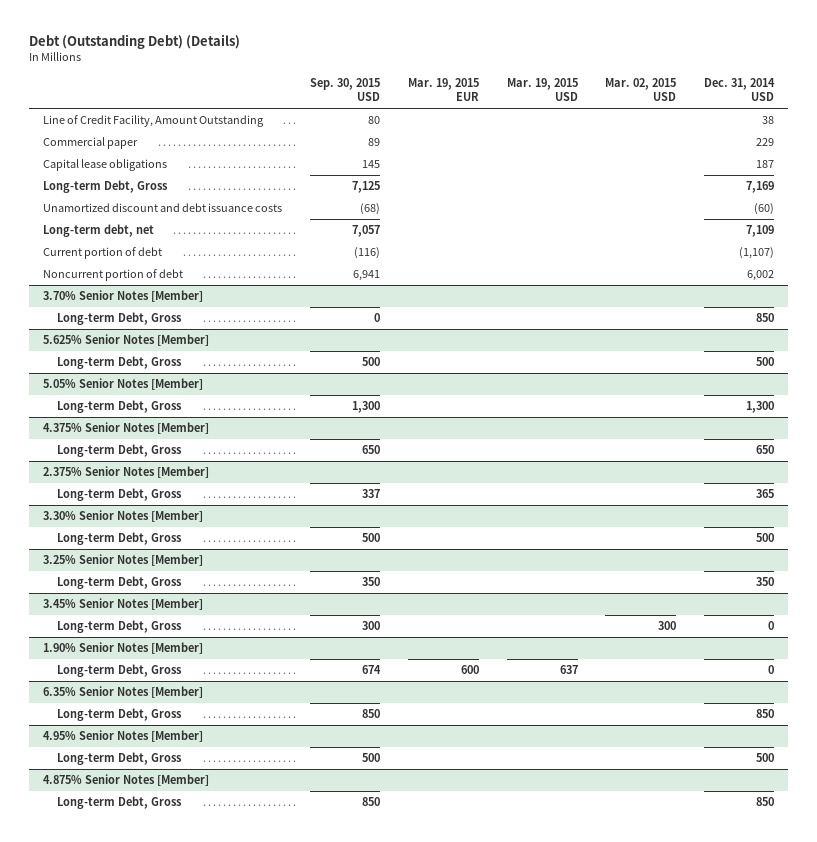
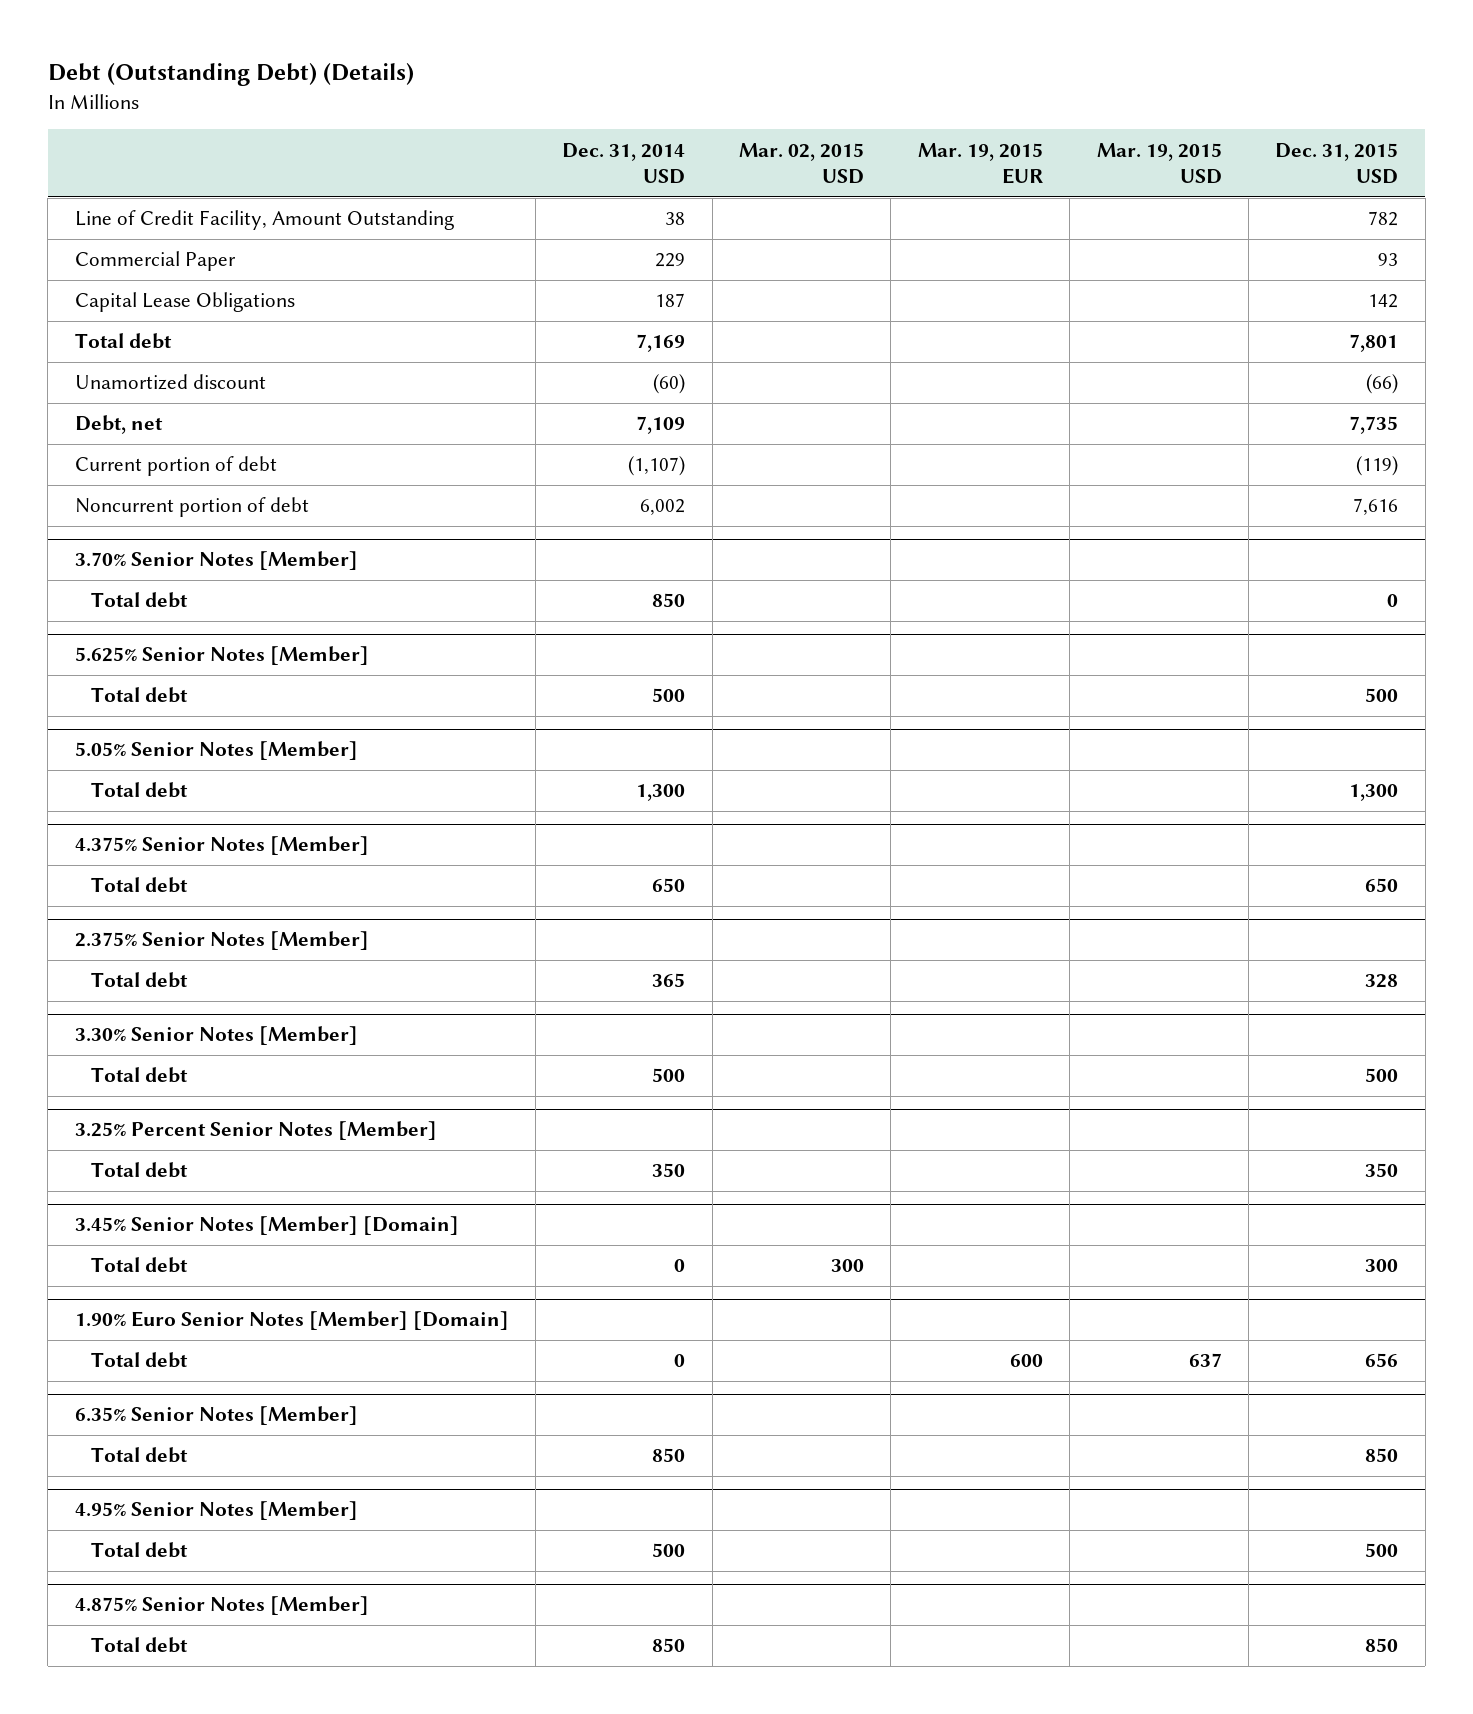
[309,78,380,102] Sep. 30, 2015 USD -> none
none -> [1275,142,1399,184] Dec. 31, 2015 USD
[42,137,138,150] Commercial paper -> [74,251,236,272] Commercial Paper
[42,159,167,172] Capital lease obligations -> [74,292,295,313] Capital Lease Obligations
[42,180,168,194] Long-term Debt, Gross -> [74,333,172,350] Total debt
[42,203,282,213] Unamortized discount and debt issuance costs -> [74,374,266,391] Unamortized discount
[42,224,154,238] Long-term debt, net -> [74,415,163,435] Debt, net
[57,312,183,326] Long-term Debt, Gross -> [91,592,189,609] Total debt
[57,356,183,370] Long-term Debt, Gross -> [91,687,189,704] Total debt
[57,400,183,414] Long-term Debt, Gross -> [91,782,189,799] Total debt
[57,444,183,458] Long-term Debt, Gross -> [91,877,189,894] Total debt
[57,488,183,502] Long-term Debt, Gross -> [91,972,189,989] Total debt
[57,532,183,546] Long-term Debt, Gross -> [91,1067,189,1084] Total debt
[42,554,203,567] 3.25% Senior Notes [Member] -> [74,1121,437,1141] 3.25% Percent Senior Notes [Member]
[57,576,183,590] Long-term Debt, Gross -> [91,1162,189,1179] Total debt
[42,598,203,611] 3.45% Senior Notes [Member] -> [74,1216,459,1236] 3.45% Senior Notes [Member] [Domain]
[57,620,183,634] Long-term Debt, Gross -> [91,1257,189,1274] Total debt
[42,642,203,655] 1.90% Senior Notes [Member] -> [74,1311,509,1331] 1.90% Euro Senior Notes [Member] [Domain]
[57,664,183,678] Long-term Debt, Gross -> [91,1352,189,1369] Total debt
[57,708,183,722] Long-term Debt, Gross -> [91,1447,189,1464] Total debt
[57,752,183,766] Long-term Debt, Gross -> [91,1542,189,1559] Total debt
[57,796,183,810] Long-term Debt, Gross -> [91,1637,189,1654] Total debt

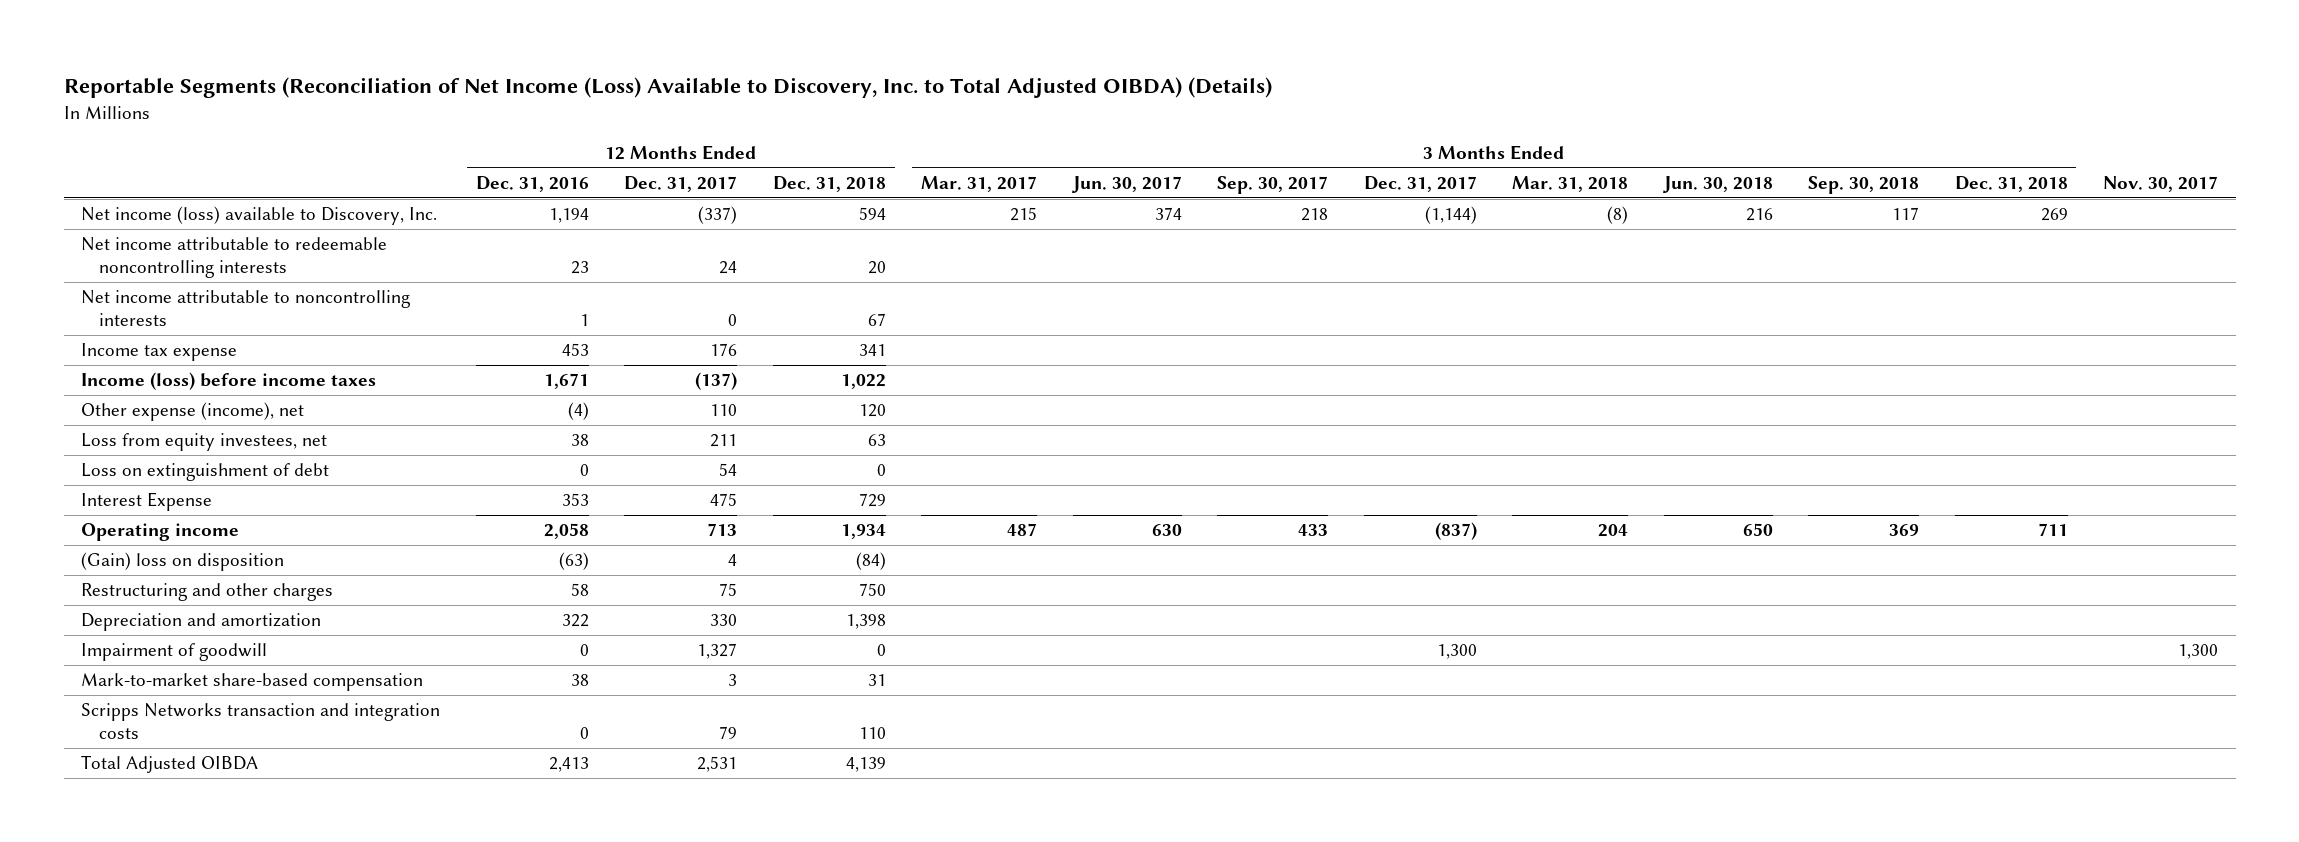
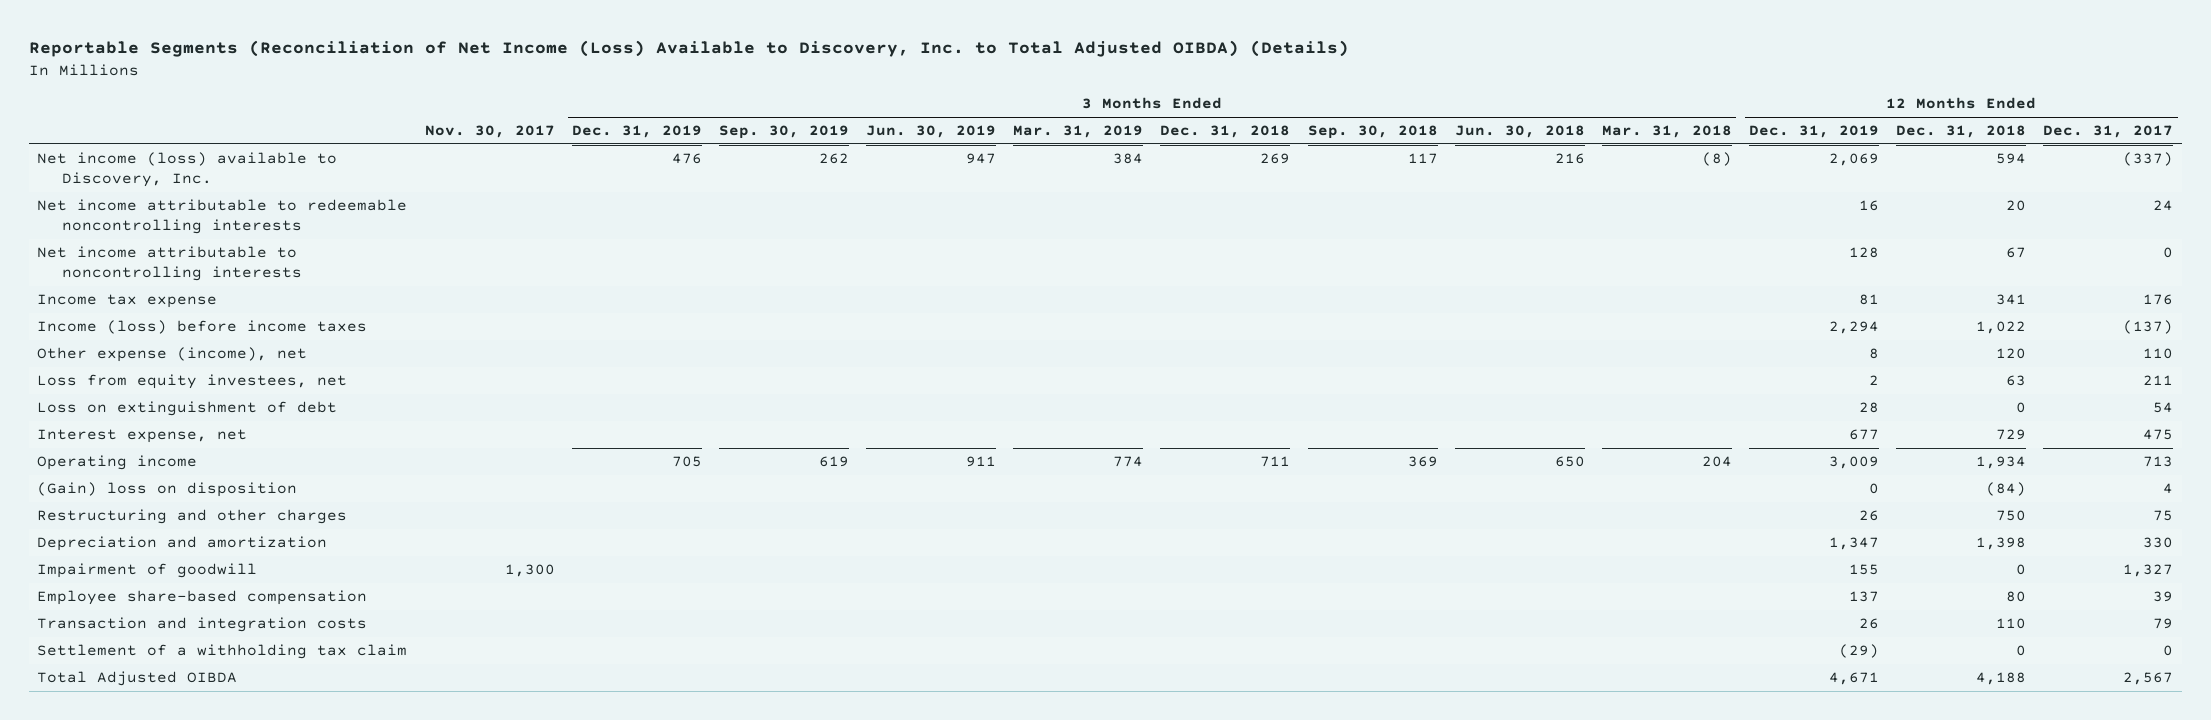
[475,175,589,192] Dec. 31, 2016 -> none
[921,175,1038,192] Mar. 31, 2017 -> none
[1071,175,1182,193] Jun. 30, 2017 -> none
[1217,175,1329,194] Sep. 30, 2017 -> none
[1363,175,1477,192] Dec. 31, 2017 -> none
none -> [571,125,702,139] Dec. 31, 2019
none -> [718,125,849,140] Sep. 30, 2019
none -> [866,125,997,139] Jun. 30, 2019
none -> [1013,125,1144,139] Mar. 31, 2019
none -> [1749,125,1880,139] Dec. 31, 2019
[81,492,213,512] Interest Expense -> [37,429,248,444] Interest expense, net
[81,673,424,692] Mark-to-market share-based compensation -> none
none -> [37,590,368,606] Employee share-based compensation
[81,703,441,739] Scripps Networks transaction and integration costs -> [37,617,368,633] Transaction and integration costs
none -> [37,644,408,660] Settlement of a withholding tax claim
[697,756,738,773] 2,531 -> [2123,672,2174,686] 2,567
[845,757,886,773] 4,139 -> [1976,672,2027,686] 4,188

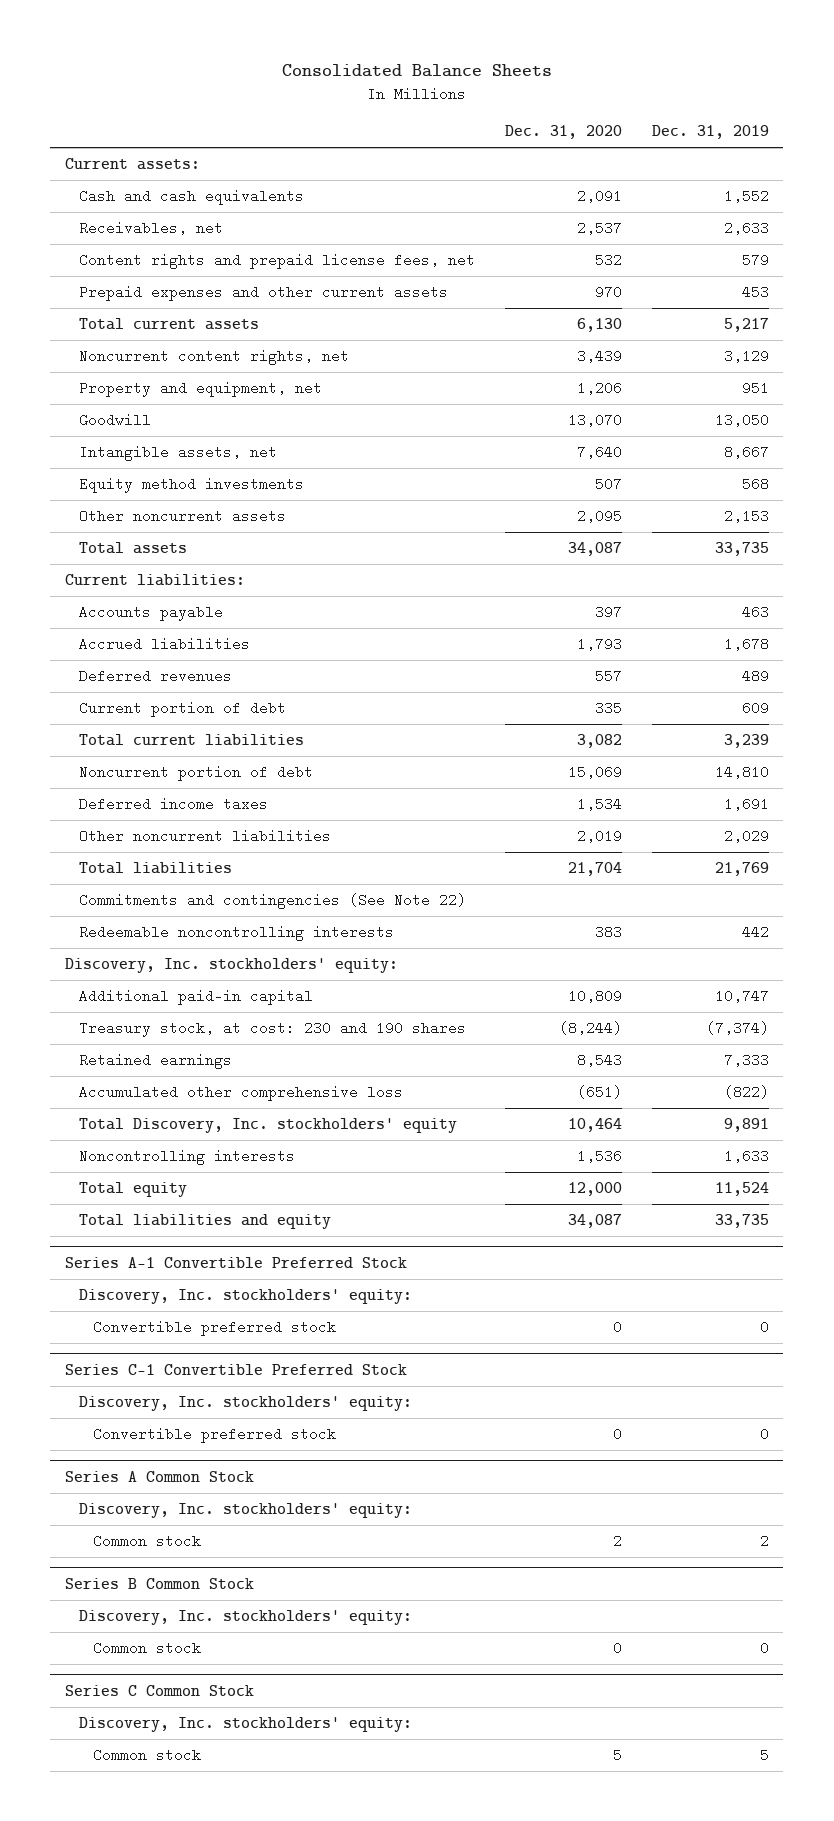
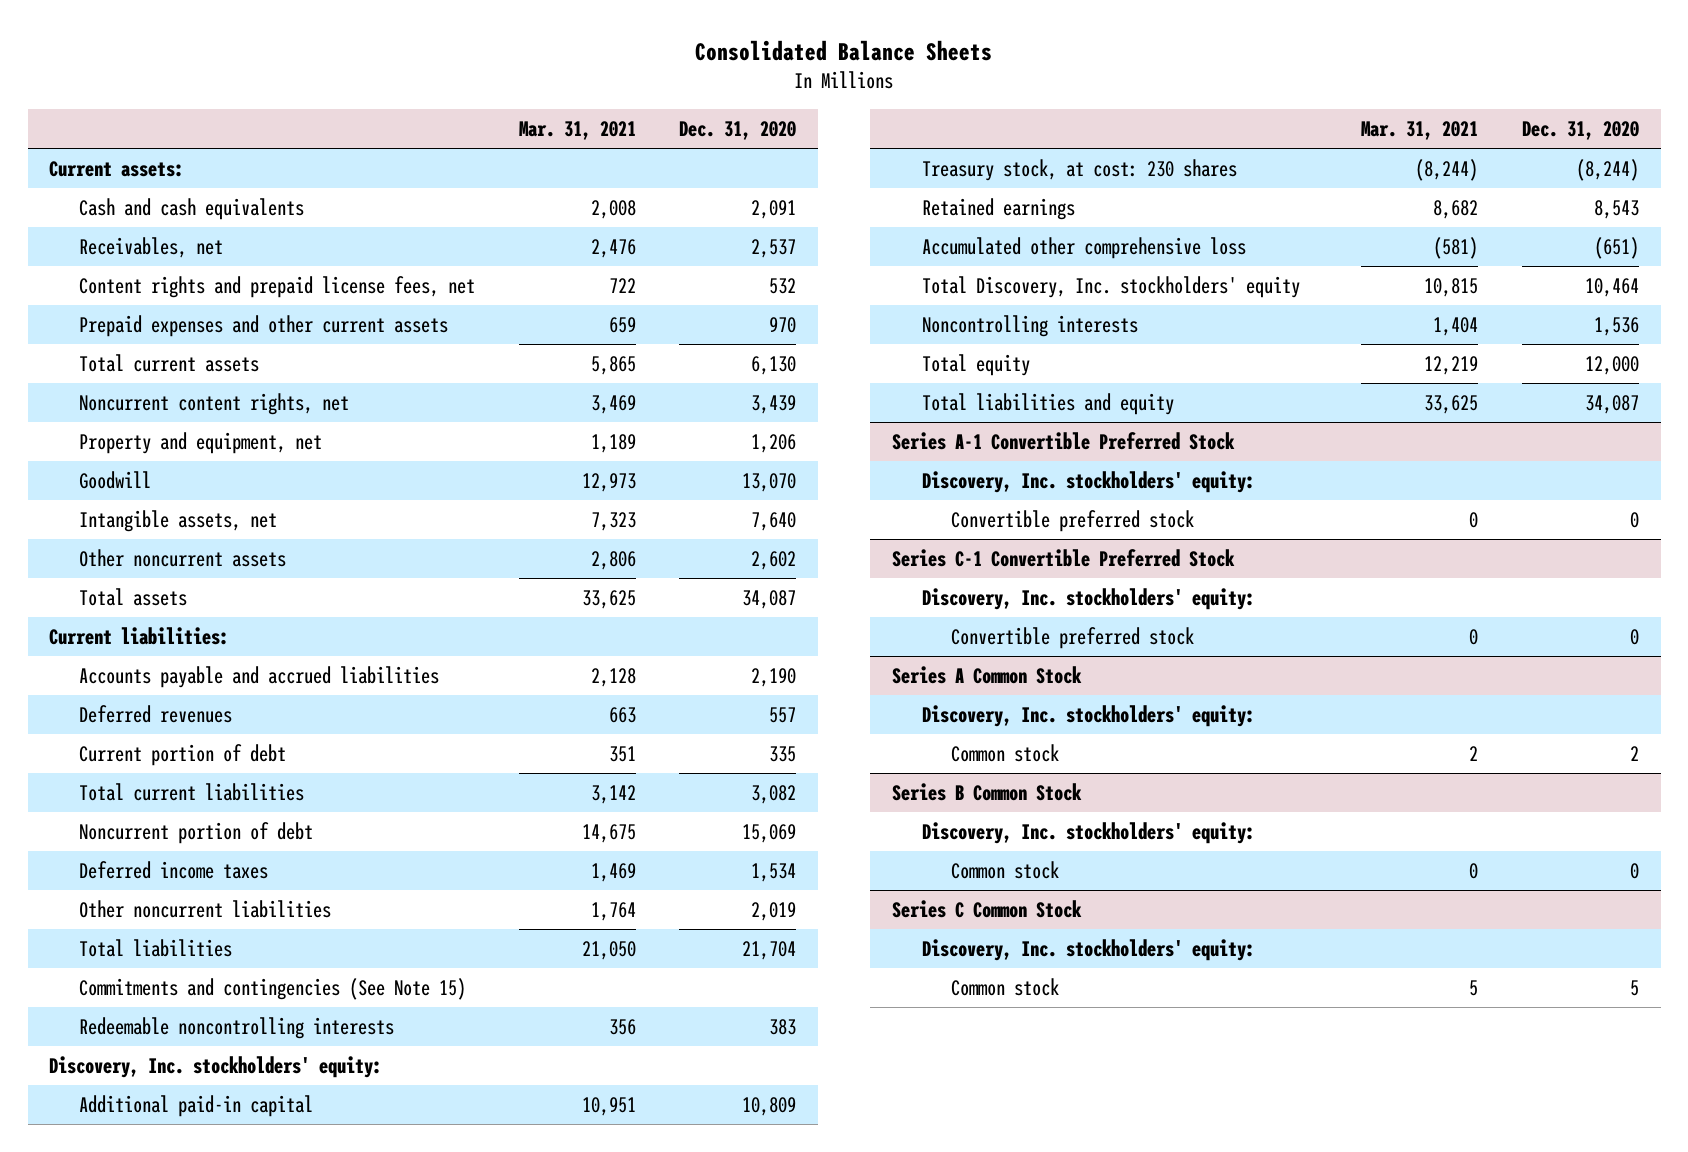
[651,125,769,140] Dec. 31, 2019 -> none
none -> [518,120,636,140] Mar. 31, 2021
[79,477,305,494] Equity method investments -> none
[576,509,622,524] 2,095 -> [751,550,797,570] 2,602
[79,605,224,622] Accounts payable -> none
[79,637,251,652] Accrued liabilities -> none
none -> [78,665,439,688] Accounts payable and accrued liabilities
[79,893,467,910] Commitments and contingencies (See Note 22) -> [78,977,466,1000] Commitments and contingencies (See Note 15)
[79,1021,467,1038] Treasury stock, at cost: 230 and 190 shares -> [921,158,1237,181] Treasury stock, at cost: 230 shares

